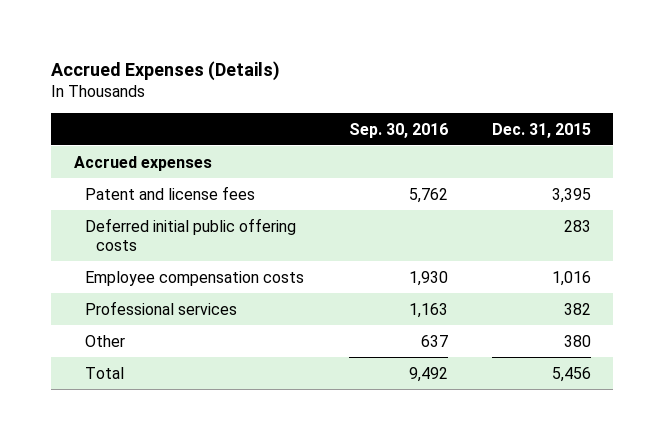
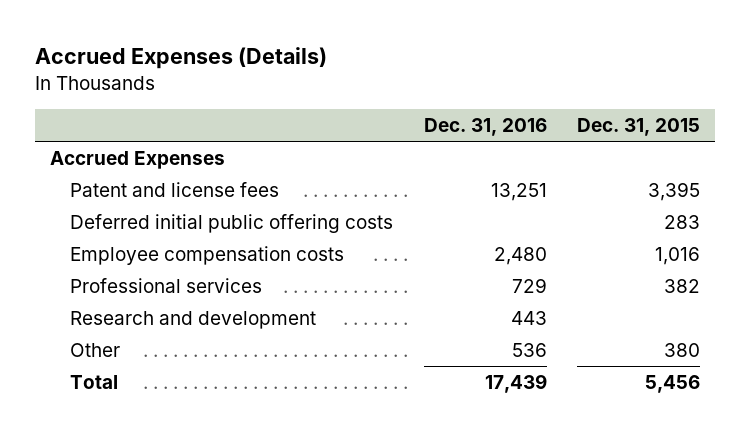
[348,122,448,138] Sep. 30, 2016 -> none
none -> [423,117,547,136] Dec. 31, 2016
[73,155,212,171] Accrued expenses -> [50,150,226,169] Accrued Expenses
none -> [69,310,316,329] Research and development

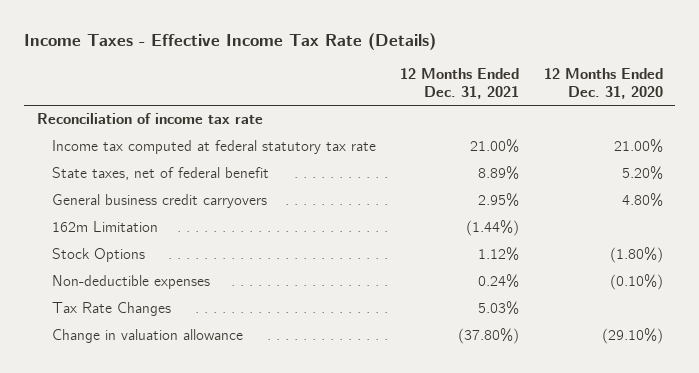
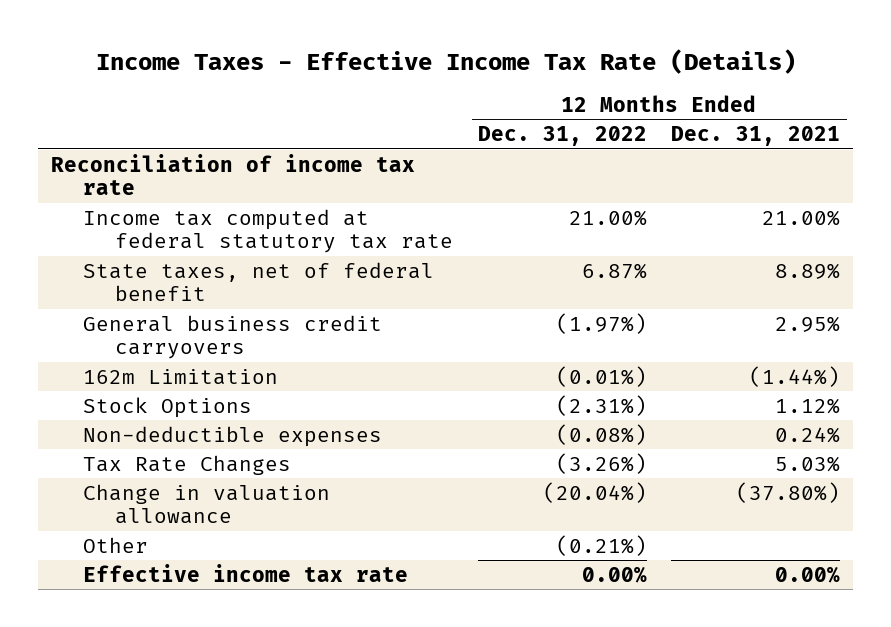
[543,68,663,99] 12 Months Ended Dec. 31, 2020 -> none
none -> [477,126,647,147] Dec. 31, 2022
none -> [82,536,148,553] Other
none -> [82,563,408,582] Effective income tax rate

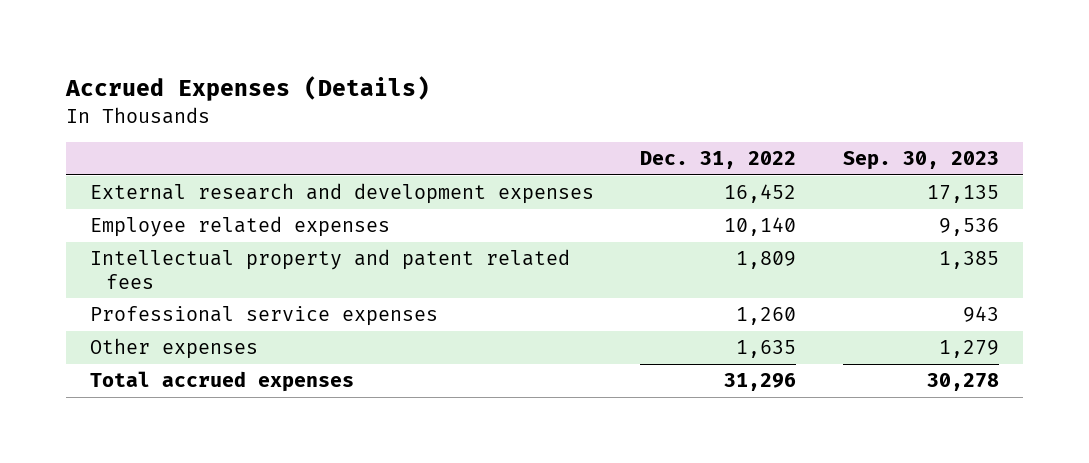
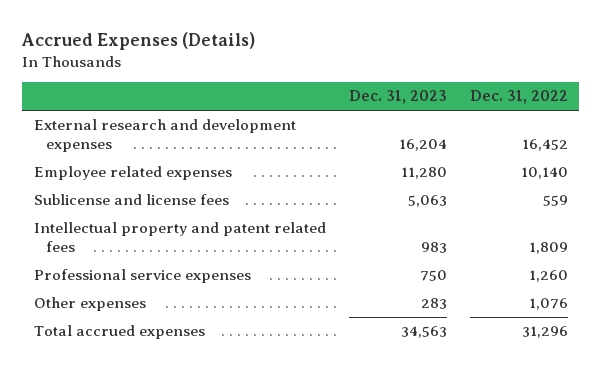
[843,151,1000,171] Sep. 30, 2023 -> none
none -> [348,90,447,105] Dec. 31, 2023
none -> [33,194,229,206] Sublicense and license fees
[736,340,797,359] 1,635 -> [528,298,568,311] 1,076

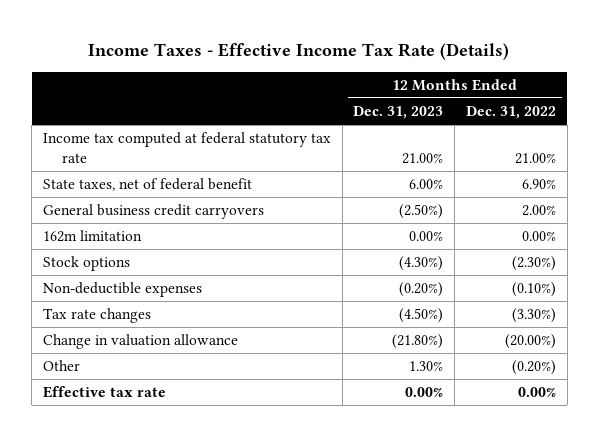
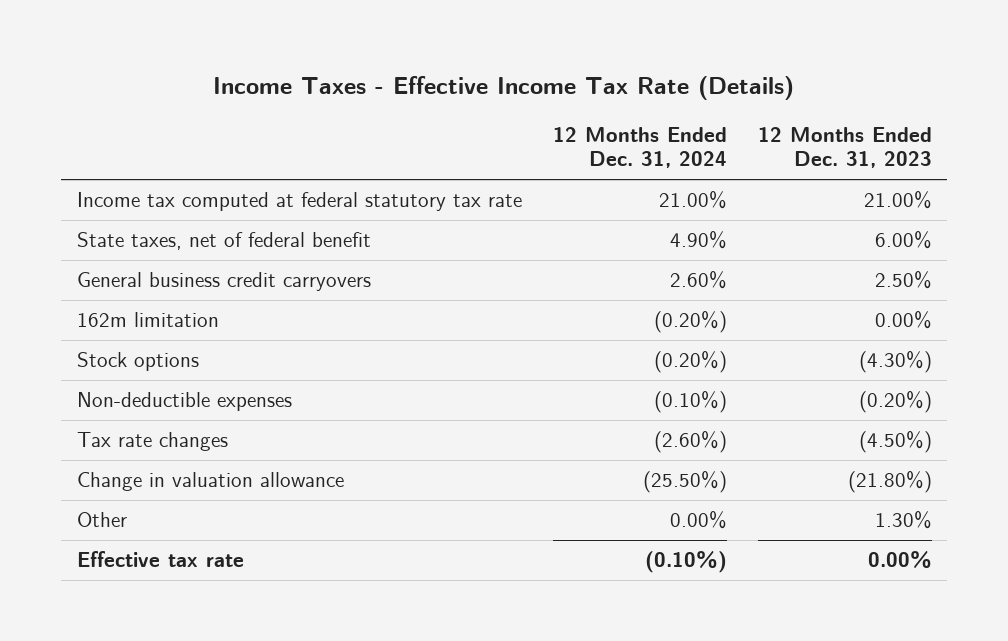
[465,106,556,120] Dec. 31, 2022 -> none
none -> [552,126,727,169] 12 Months Ended Dec. 31, 2024
[399,204,444,220] (2.50%) -> [874,271,932,290] 2.50%

